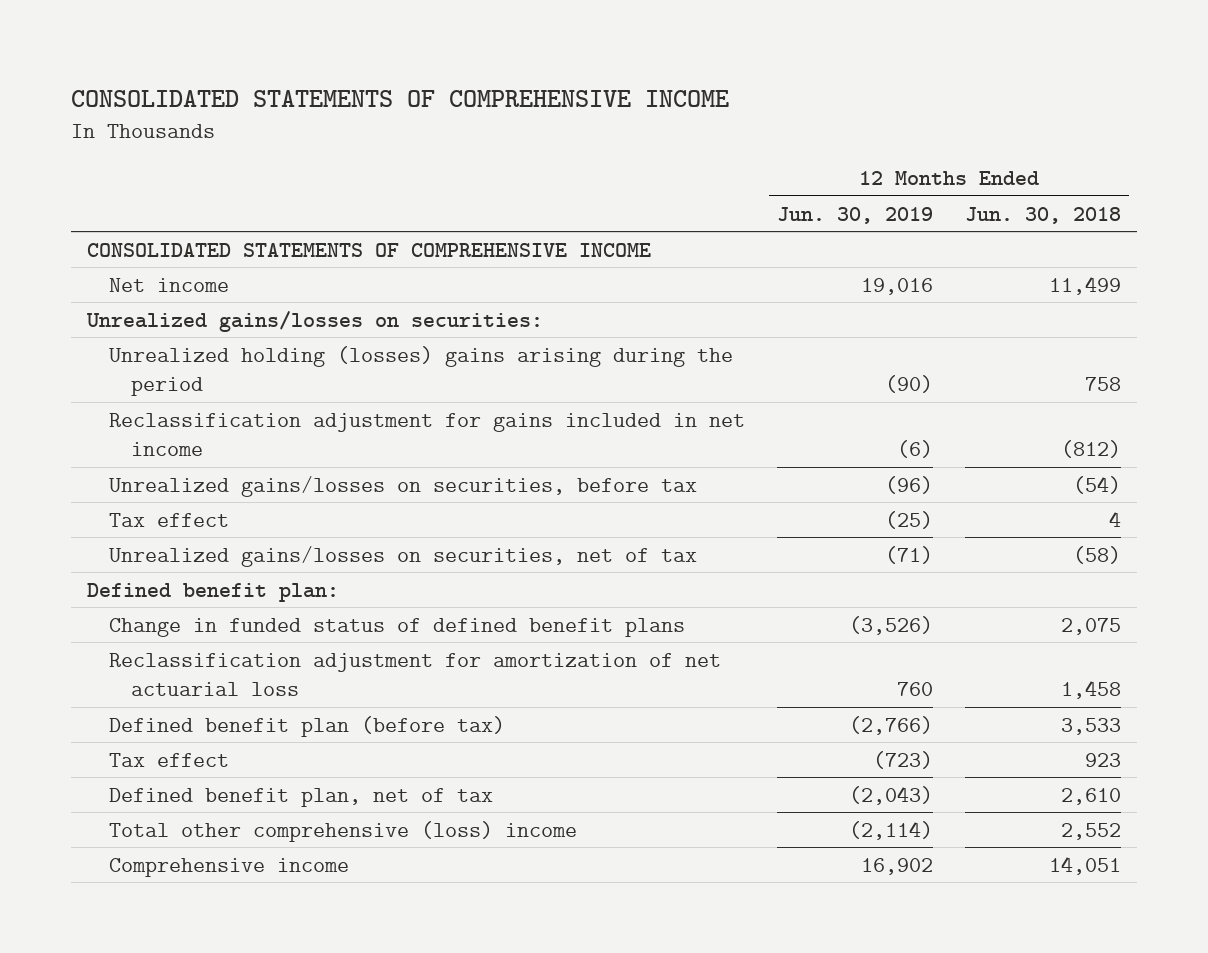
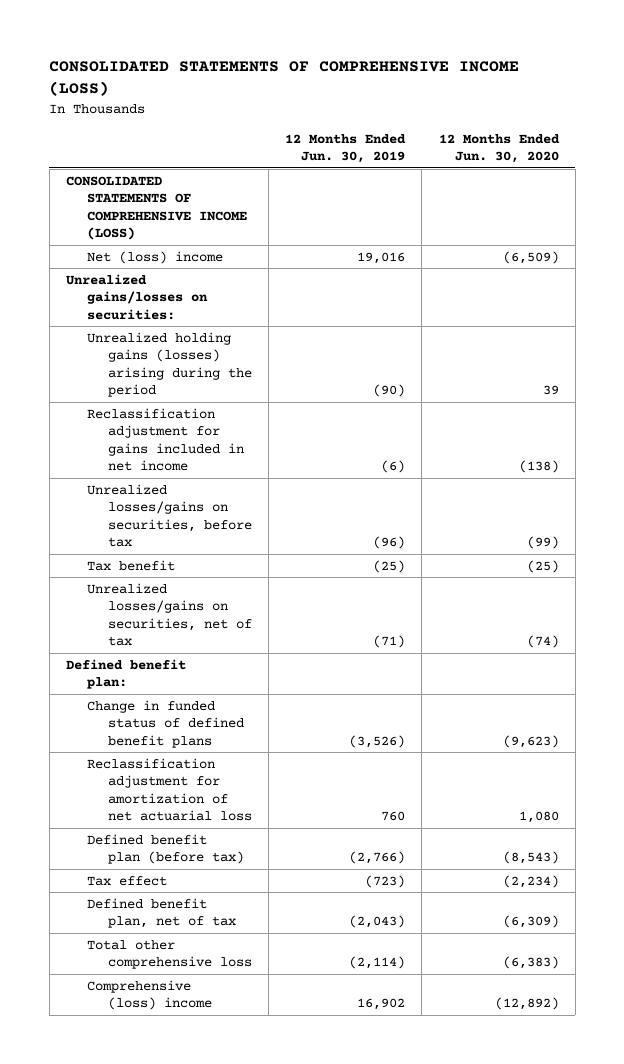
[71,89,730,107] CONSOLIDATED STATEMENTS OF COMPREHENSIVE INCOME -> [49,61,520,97] CONSOLIDATED STATEMENTS OF COMPREHENSIVE INCOME (LOSS)
[964,206,1121,224] Jun. 30, 2018 -> none
none -> [438,133,560,164] 12 Months Ended Jun. 30, 2020
[87,242,652,257] CONSOLIDATED STATEMENTS OF COMPREHENSIVE INCOME -> [65,175,247,241] CONSOLIDATED STATEMENTS OF COMPREHENSIVE INCOME (LOSS)
[108,277,229,292] Net income -> [86,250,223,264] Net (loss) income
[108,345,733,397] Unrealized holding (losses) gains arising during the period -> [86,331,252,398] Unrealized holding gains (losses) arising during the period
[108,475,697,497] Unrealized gains/losses on securities, before tax -> [86,483,252,548] Unrealized losses/gains on securities, before tax
[108,512,229,527] Tax effect -> [86,559,175,571] Tax benefit
[108,545,697,567] Unrealized gains/losses on securities, net of tax -> [86,582,252,647] Unrealized losses/gains on securities, net of tax
[108,820,577,842] Total other comprehensive (loss) income -> [86,939,252,970] Total other comprehensive loss
[108,857,349,877] Comprehensive income -> [86,979,212,1011] Comprehensive (loss) income

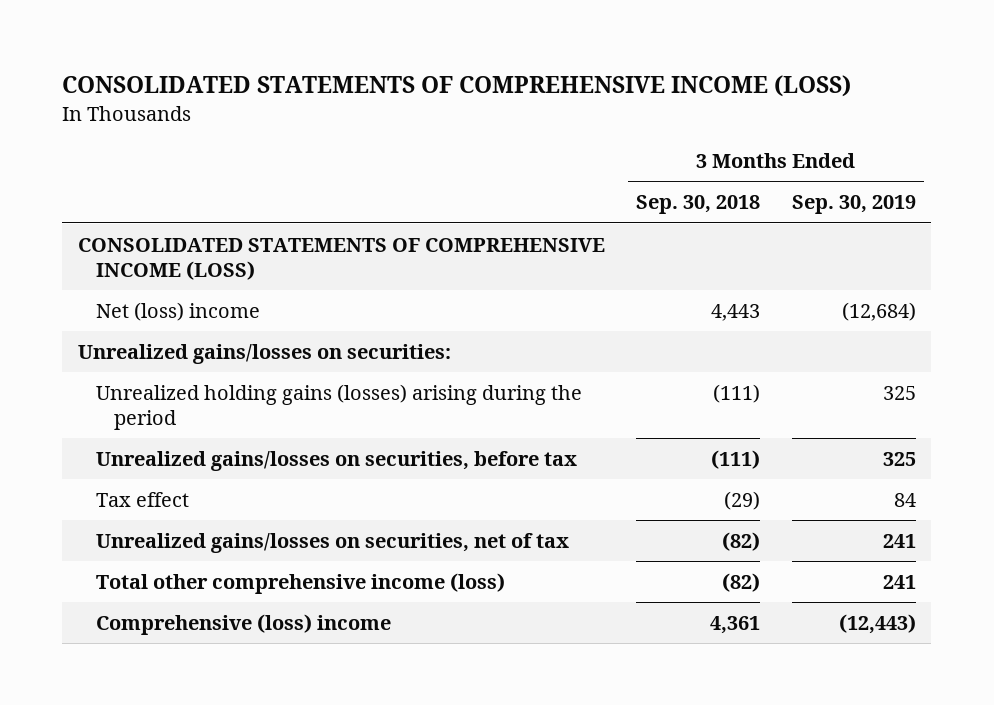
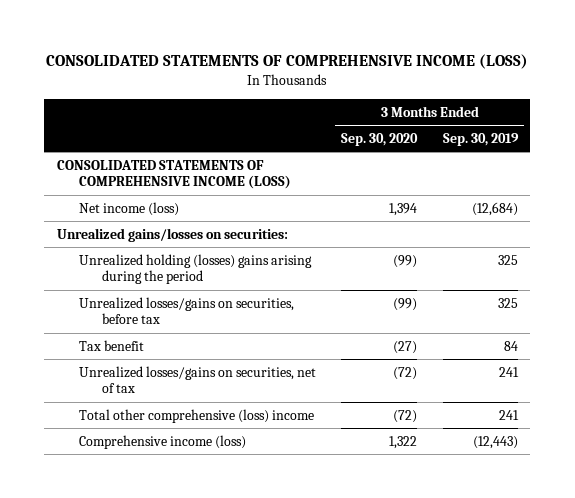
[636,195,761,215] Sep. 30, 2018 -> none
none -> [341,133,419,147] Sep. 30, 2020
[95,301,260,321] Net (loss) income -> [79,201,180,216] Net income (loss)
[95,383,582,430] Unrealized holding gains (losses) arising during the period -> [79,253,313,285] Unrealized holding (losses) gains arising during the period
[95,450,577,471] Unrealized gains/losses on securities, before tax -> [79,296,295,325] Unrealized losses/gains on securities, before tax
[95,491,189,507] Tax effect -> [79,339,145,351] Tax benefit
[95,532,569,553] Unrealized gains/losses on securities, net of tax -> [79,365,317,394] Unrealized losses/gains on securities, net of tax
[95,572,505,594] Total other comprehensive income (loss) -> [79,408,315,423] Total other comprehensive (loss) income
[95,613,391,635] Comprehensive (loss) income -> [79,434,247,449] Comprehensive income (loss)

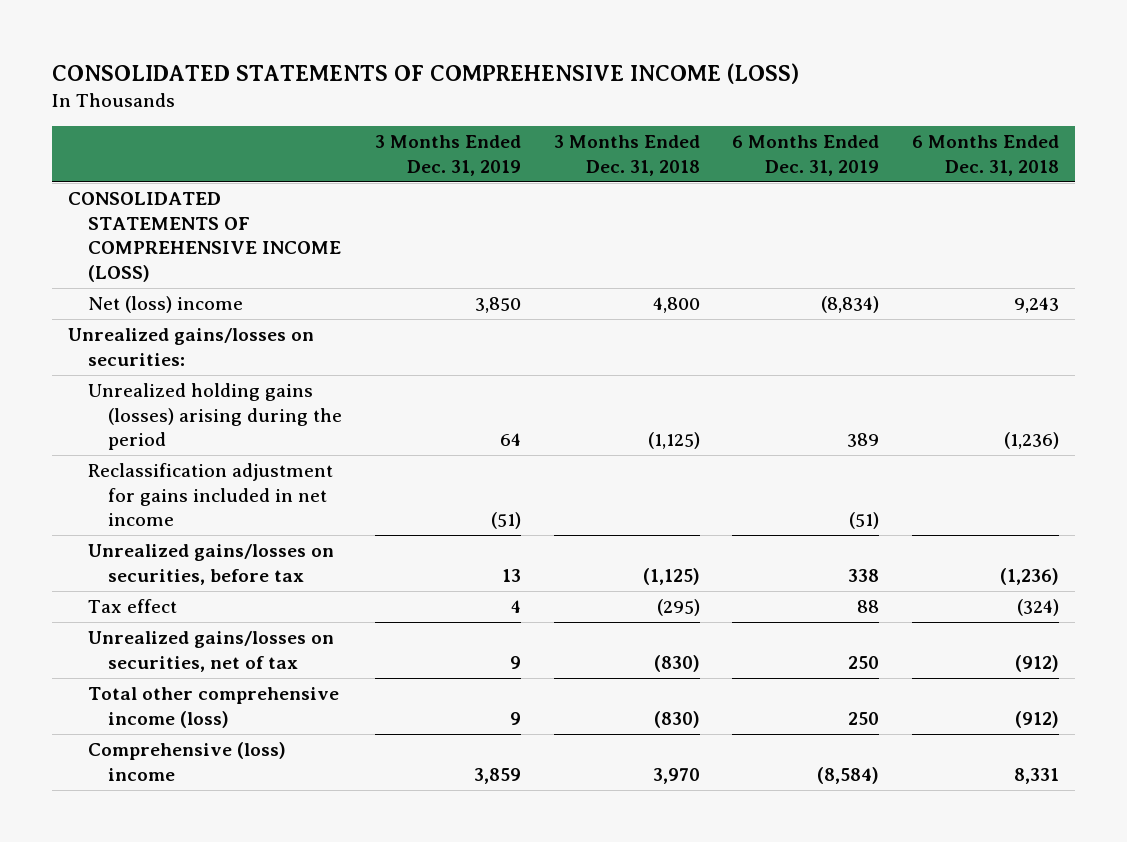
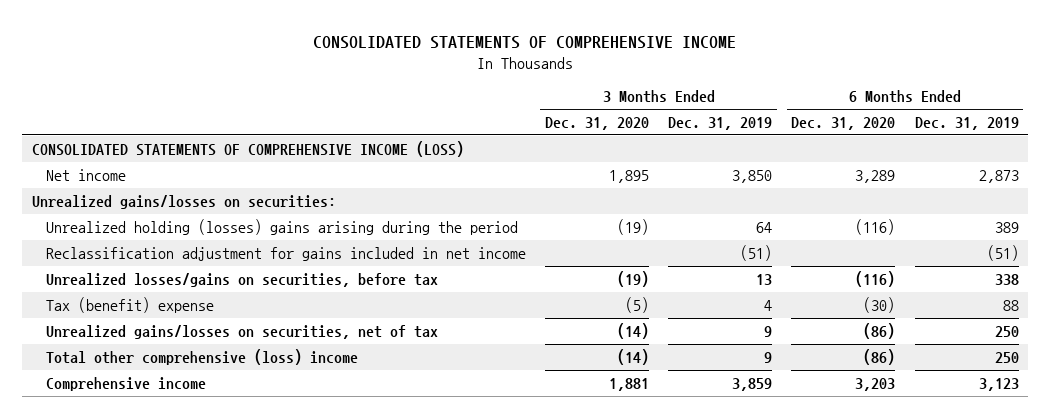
[51,63,799,85] CONSOLIDATED STATEMENTS OF COMPREHENSIVE INCOME (LOSS) -> [313,35,737,49] CONSOLIDATED STATEMENTS OF COMPREHENSIVE INCOME
[553,134,700,176] 3 Months Ended Dec. 31, 2018 -> none
[911,134,1059,176] 6 Months Ended Dec. 31, 2018 -> none
none -> [544,117,649,131] Dec. 31, 2020
none -> [791,117,896,131] Dec. 31, 2020
[88,296,244,314] Net (loss) income -> [45,168,126,181] Net income
[821,296,880,314] (8,834) -> [978,169,1019,183] 2,873
[88,383,343,451] Unrealized holding gains (losses) arising during the period -> [45,218,518,235] Unrealized holding (losses) gains arising during the period
[88,544,335,585] Unrealized gains/losses on securities, before tax -> [45,272,438,287] Unrealized losses/gains on securities, before tax
[88,599,178,614] Tax effect -> [45,296,214,313] Tax (benefit) expense
[88,687,340,728] Total other comprehensive income (loss) -> [45,348,358,365] Total other comprehensive (loss) income
[88,742,287,781] Comprehensive (loss) income -> [45,376,206,391] Comprehensive income
[817,766,880,784] (8,584) -> [978,377,1019,391] 3,123

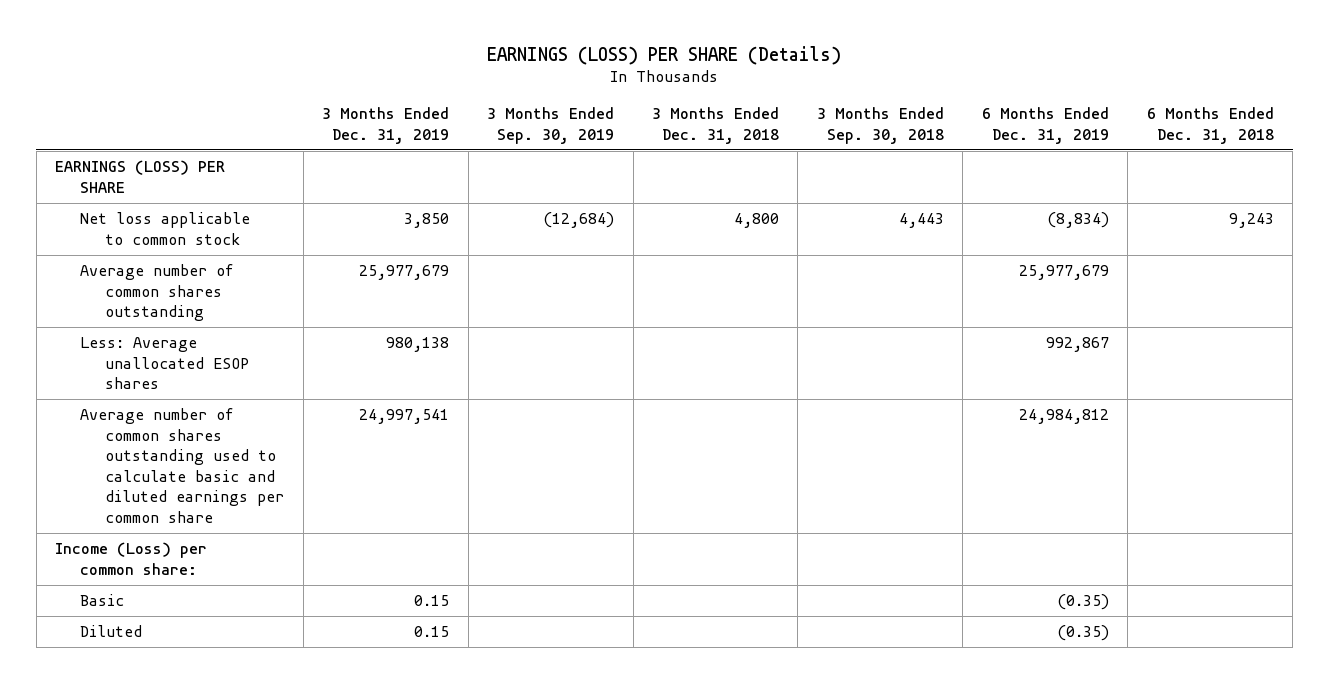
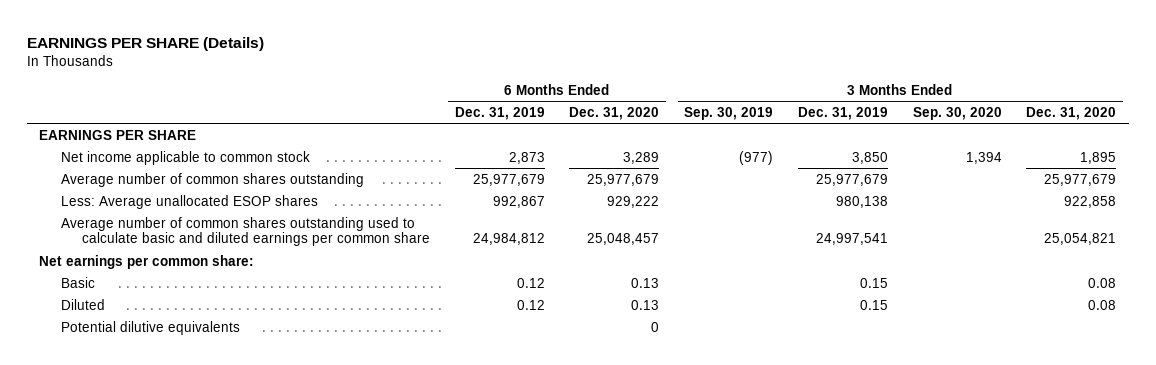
[487,45,842,65] EARNINGS (LOSS) PER SHARE (Details) -> [26,36,264,51] EARNINGS PER SHARE (Details)
[651,107,779,144] 3 Months Ended Dec. 31, 2018 -> none
[816,107,944,144] 3 Months Ended Sep. 30, 2018 -> none
[1146,107,1274,144] 6 Months Ended Dec. 31, 2018 -> none
none -> [569,106,660,120] Dec. 31, 2020
none -> [912,106,1002,120] Sep. 30, 2020
none -> [1026,106,1117,120] Dec. 31, 2020
[55,160,226,193] EARNINGS (LOSS) PER SHARE -> [39,129,197,140] EARNINGS PER SHARE
[80,212,251,245] Net loss applicable to common stock -> [60,150,310,165] Net income applicable to common stock
[543,212,615,229] (12,684) -> [739,150,774,165] (977)
[1046,212,1109,229] (8,834) -> [508,151,545,164] 2,873
[55,542,208,575] Income (Loss) per common share: -> [39,254,255,269] Net earnings per common share:
[1056,594,1109,611] (0.35) -> [516,277,545,288] 0.12
[1056,625,1109,642] (0.35) -> [516,299,545,310] 0.12
none -> [60,320,240,335] Potential dilutive equivalents

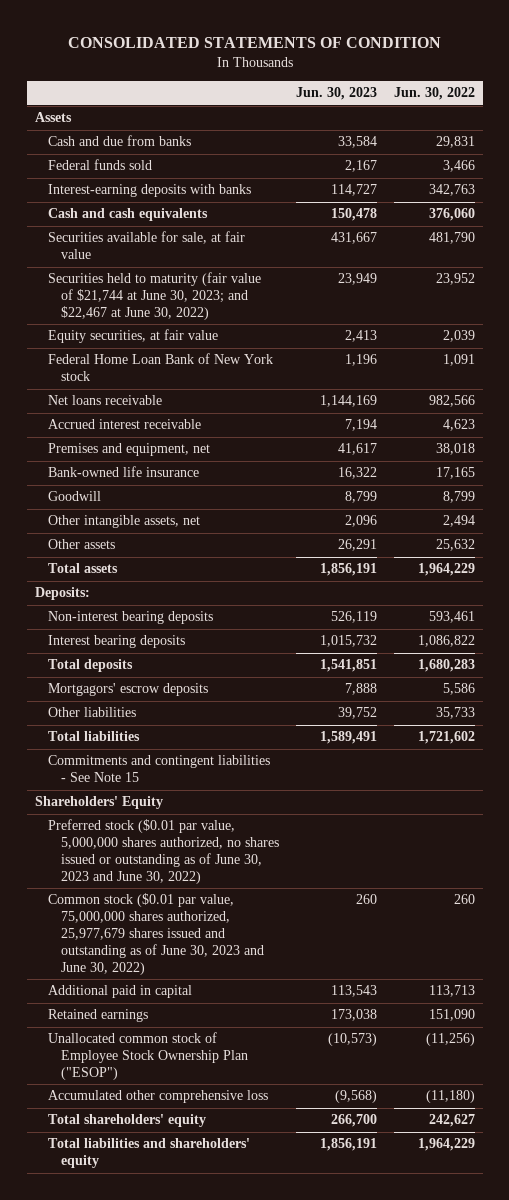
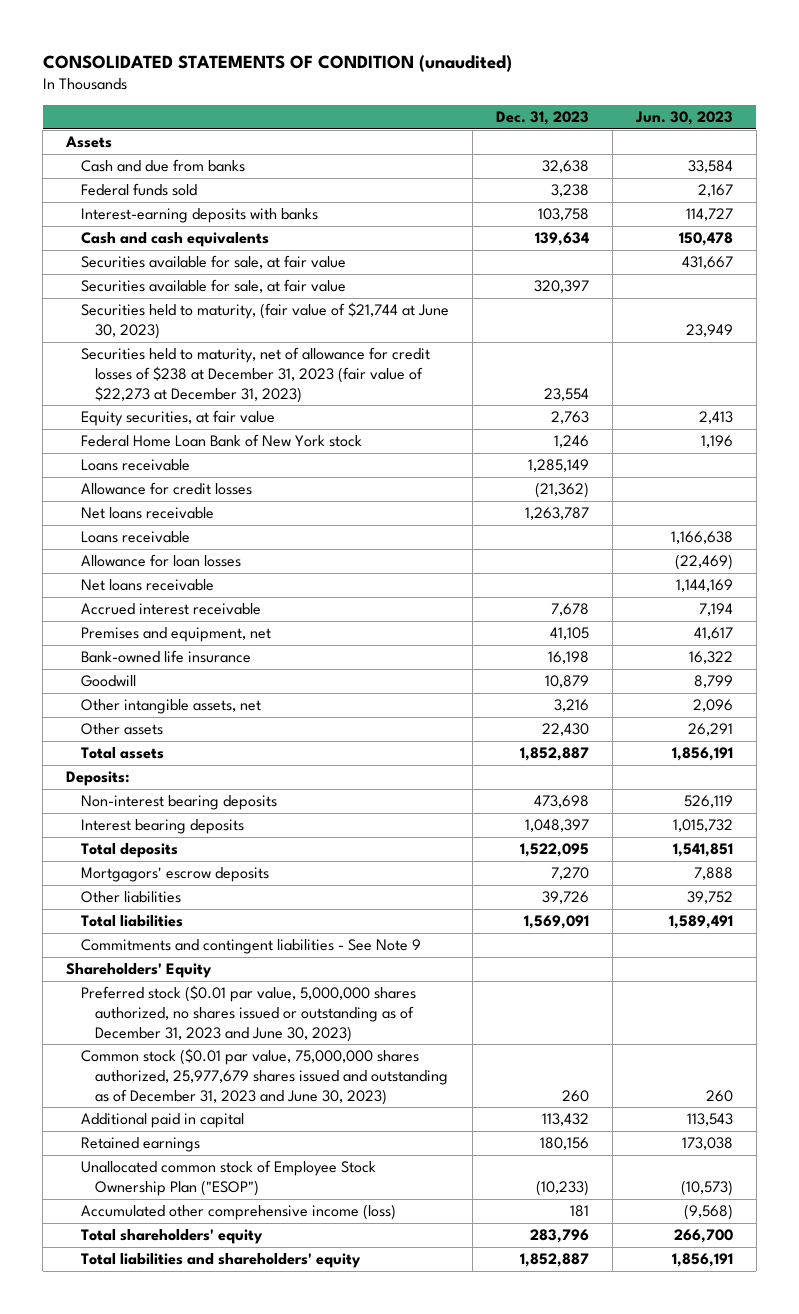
[67,37,441,49] CONSOLIDATED STATEMENTS OF CONDITION -> [42,54,512,72] CONSOLIDATED STATEMENTS OF CONDITION (unaudited)
[393,87,475,101] Jun. 30, 2022 -> none
none -> [495,111,589,126] Dec. 31, 2023
none -> [80,279,346,294] Securities available for sale, at fair value
[47,272,261,321] Securities held to maturity (fair value of $21,744 at June 30, 2023; and $22,467 at June 30, 2022) -> [80,302,449,339] Securities held to maturity, (fair value of $21,744 at June 30, 2023)
none -> [80,347,430,403] Securities held to maturity, net of allowance for credit losses of $238 at December 31, 2023 (fair value of $22,273 at December 31, 2023)
none -> [80,459,190,472] Loans receivable
none -> [80,482,252,496] Allowance for credit losses
none -> [80,507,214,520] Net loans receivable
none -> [80,531,190,544] Loans receivable
none -> [80,554,241,568] Allowance for loan losses
[47,755,270,783] Commitments and contingent liabilities - See Note 15 -> [80,939,421,955] Commitments and contingent liabilities - See Note 9
[47,819,279,884] Preferred stock ($0.01 par value, 5,000,000 shares authorized, no shares issued or outstanding as of June 30, 2023 and June 30, 2022) -> [80,985,416,1042] Preferred stock ($0.01 par value, 5,000,000 shares authorized, no shares issued or outstanding as of December 31, 2023 and June 30, 2023)
[47,893,264,975] Common stock ($0.01 par value, 75,000,000 shares authorized, 25,977,679 shares issued and outstanding as of June 30, 2023 and June 30, 2022) -> [80,1048,449,1105] Common stock ($0.01 par value, 75,000,000 shares authorized, 25,977,679 shares issued and outstanding as of December 31, 2023 and June 30, 2023)
[47,1090,268,1104] Accumulated other comprehensive loss -> [80,1204,396,1221] Accumulated other comprehensive income (loss)

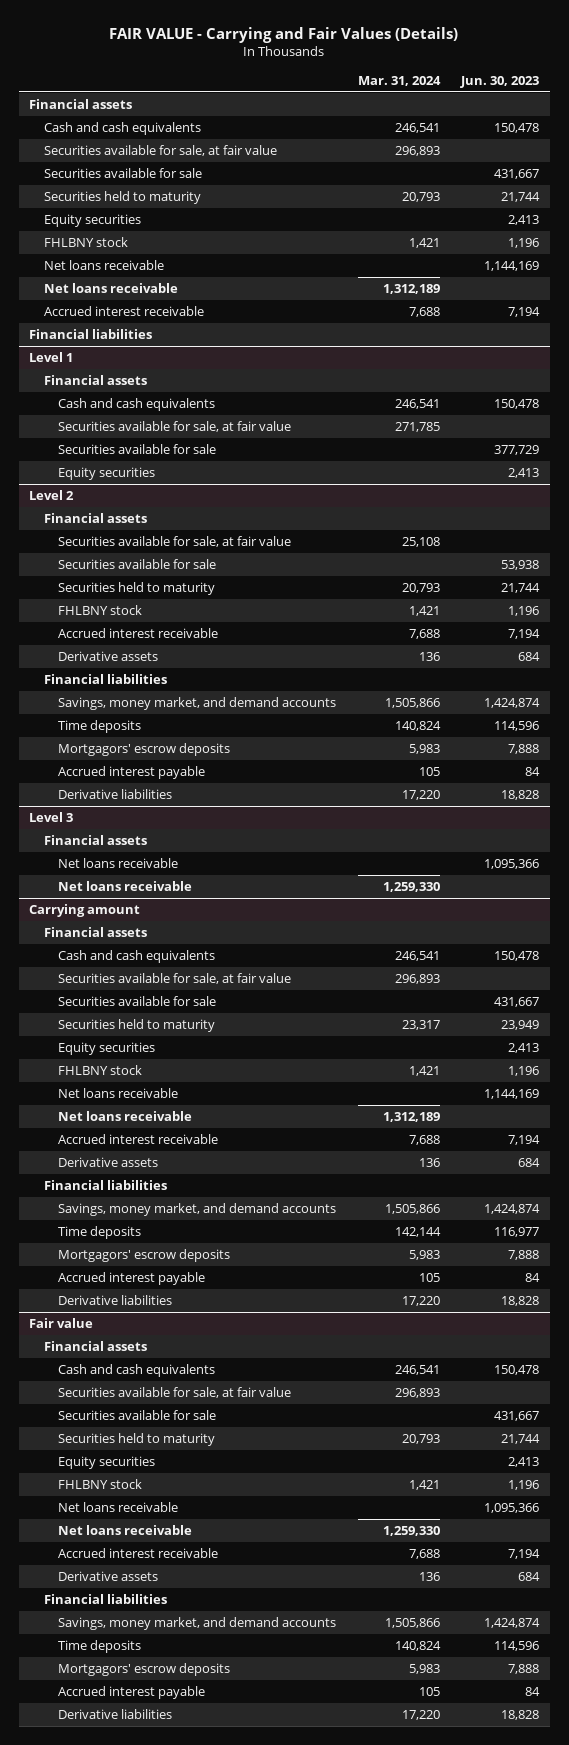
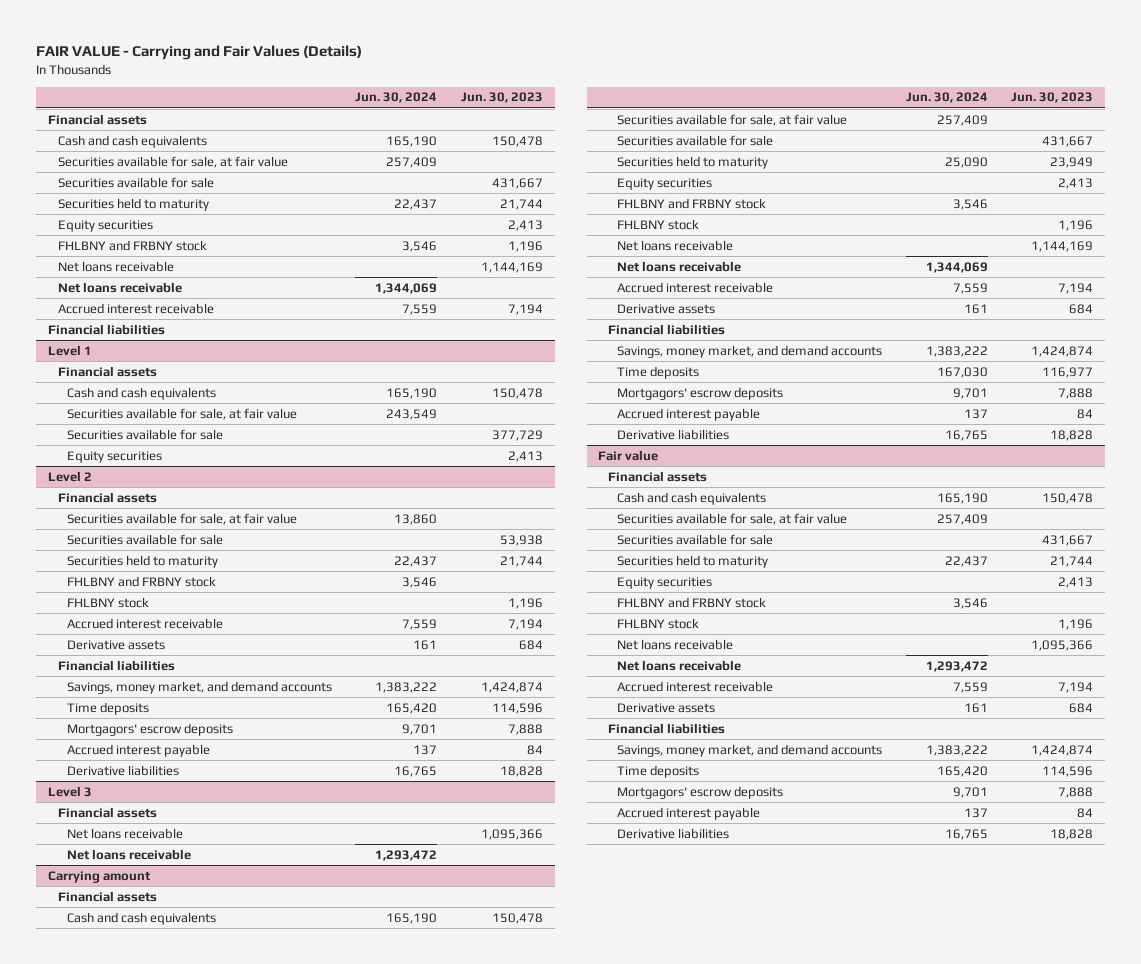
[357,76,441,87] Mar. 31, 2024 -> none
none -> [355,92,438,104] Jun. 30, 2024
[43,237,128,248] FHLBNY stock -> [57,239,207,251] FHLBNY and FRBNY stock
none -> [66,575,216,587] FHLBNY and FRBNY stock
none -> [617,197,767,209] FHLBNY and FRBNY stock
none -> [617,596,767,608] FHLBNY and FRBNY stock

